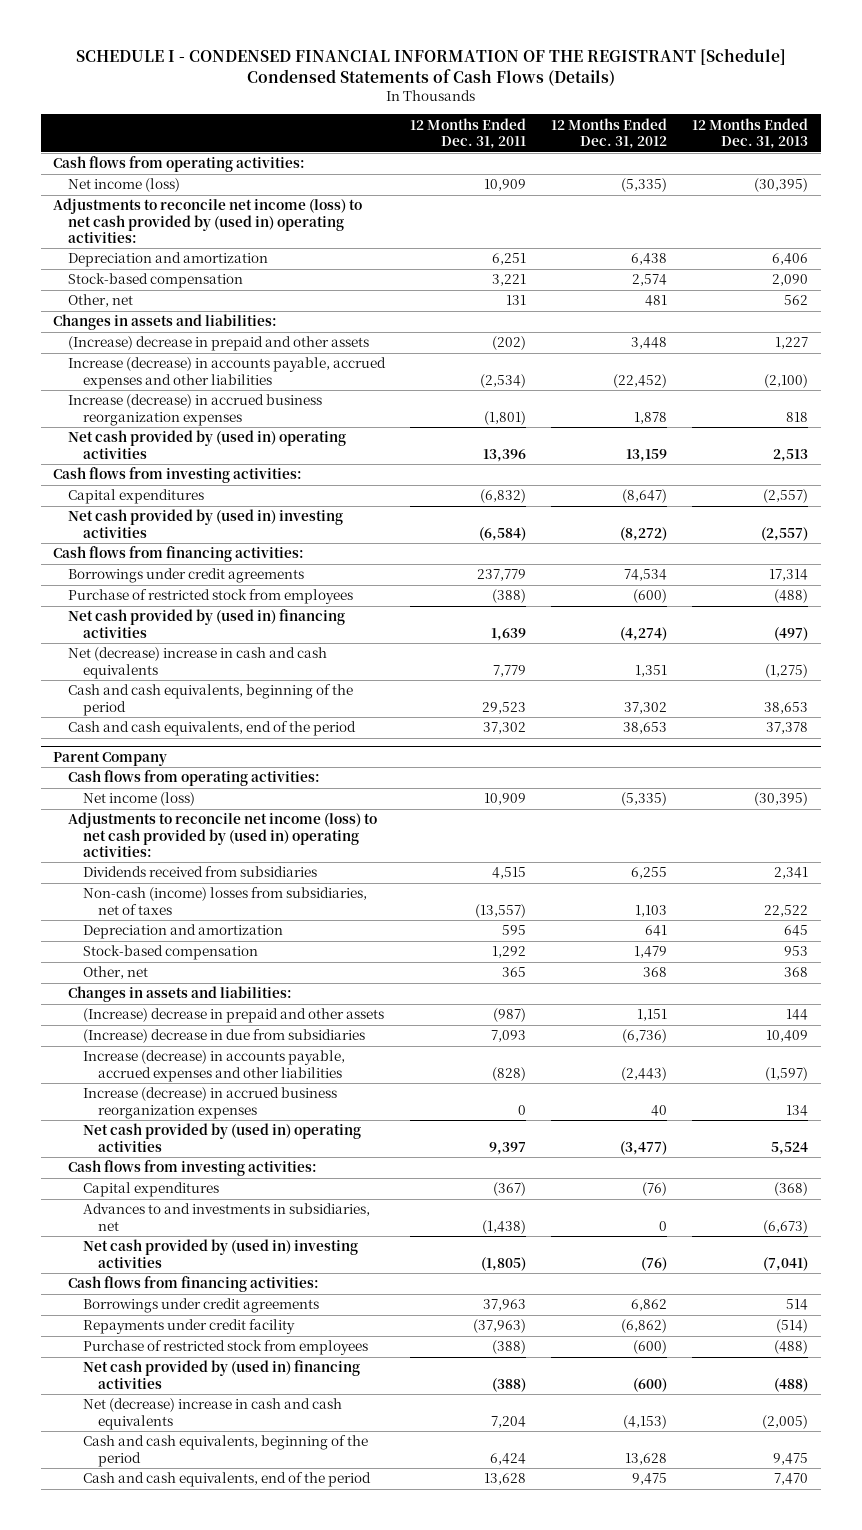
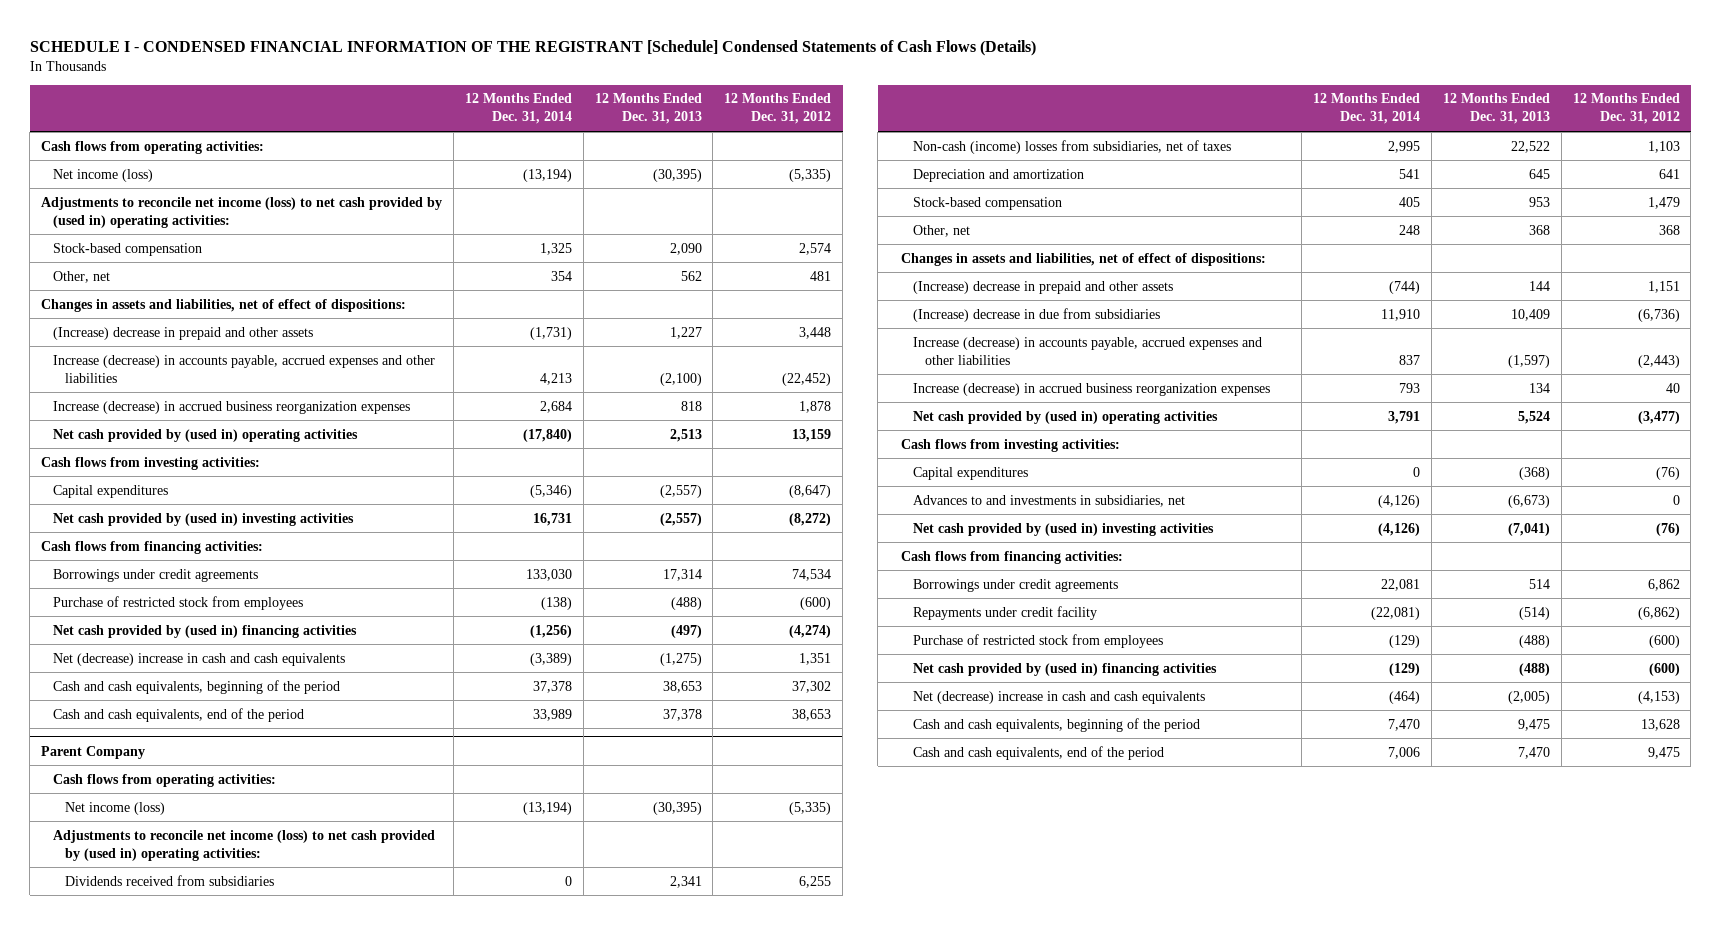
[410,117,527,149] 12 Months Ended Dec. 31, 2011 -> none
none -> [464,93,572,125] 12 Months Ended Dec. 31, 2014
[68,252,269,268] Depreciation and amortization -> none
[53,314,278,331] Changes in assets and liabilities: -> [41,298,407,312] Changes in assets and liabilities, net of effect of dispositions:
[68,986,293,1003] Changes in assets and liabilities: -> [901,252,1267,266] Changes in assets and liabilities, net of effect of dispositions:

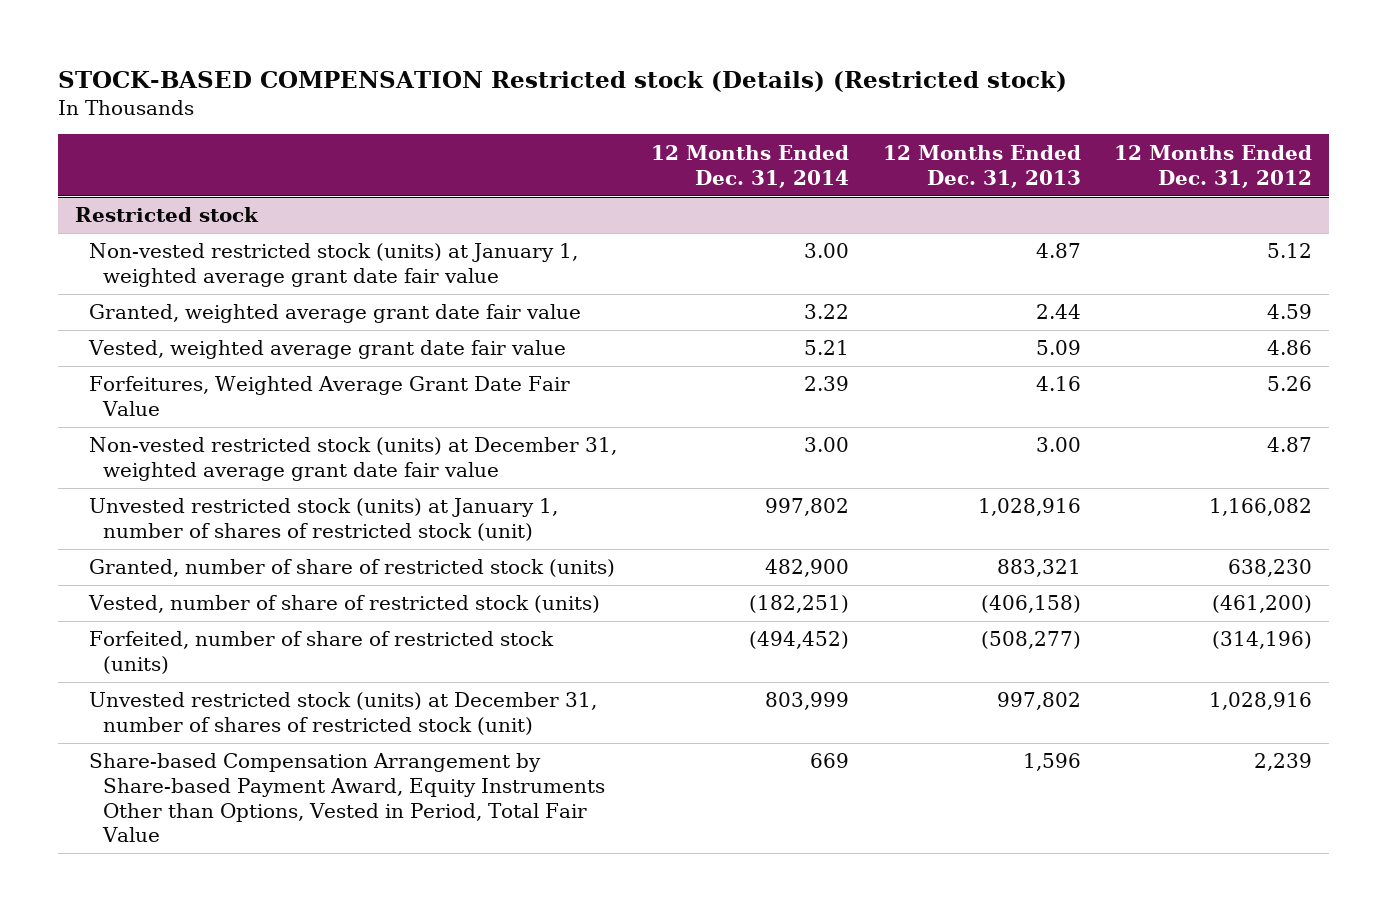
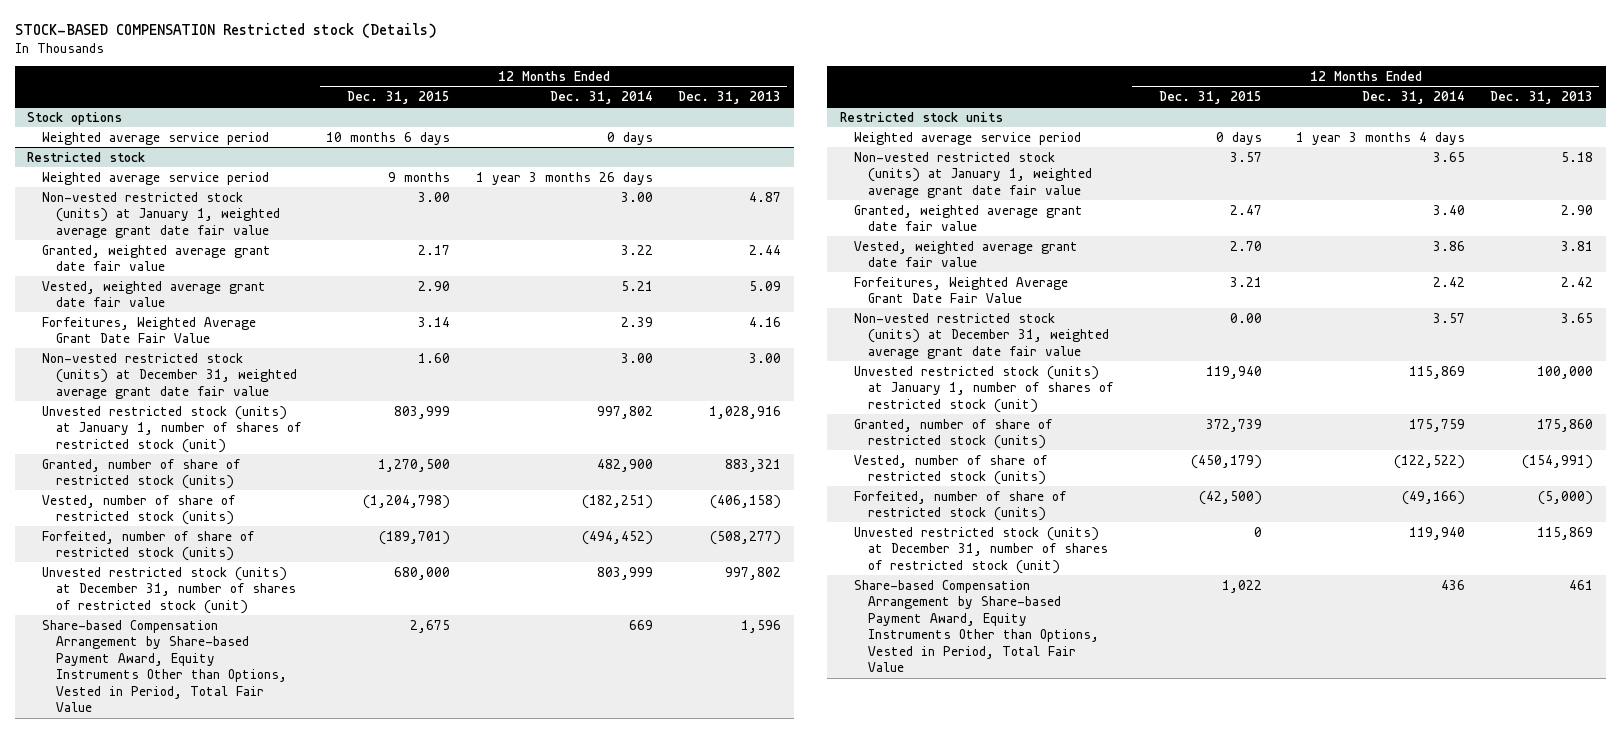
[57,71,1067,93] STOCK-BASED COMPENSATION Restricted stock (Details) (Restricted stock) -> [14,23,437,39] STOCK-BASED COMPENSATION Restricted stock (Details)
[1114,144,1313,188] 12 Months Ended Dec. 31, 2012 -> none
none -> [347,90,451,104] Dec. 31, 2015
none -> [27,111,123,125] Stock options
none -> [41,131,269,145] Weighted average service period
none -> [41,171,269,185] Weighted average service period
none -> [839,111,1003,122] Restricted stock units
none -> [853,131,1081,145] Weighted average service period
none -> [853,151,1092,198] Non-vested restricted stock (units) at January 1, weighted average grant date fair value
none -> [853,204,1083,232] Granted, weighted average grant date fair value
none -> [853,240,1078,268] Vested, weighted average grant date fair value
none -> [853,276,1068,304] Forfeitures, Weighted Average Grant Date Fair Value
none -> [853,312,1109,359] Non-vested restricted stock (units) at December 31, weighted average grant date fair value
none -> [853,365,1113,413] Unvested restricted stock (units) at January 1, number of shares of restricted stock (unit)
none -> [853,418,1052,450] Granted, number of share of restricted stock (units)
none -> [853,454,1047,486] Vested, number of share of restricted stock (units)
none -> [853,490,1066,522] Forfeited, number of share of restricted stock (units)
none -> [853,526,1108,574] Unvested restricted stock (units) at December 31, number of shares of restricted stock (unit)
none -> [853,579,1099,673] Share-based Compensation Arrangement by Share-based Payment Award, Equity Instruments Other than Options, Vested in Period, Total Fair Value

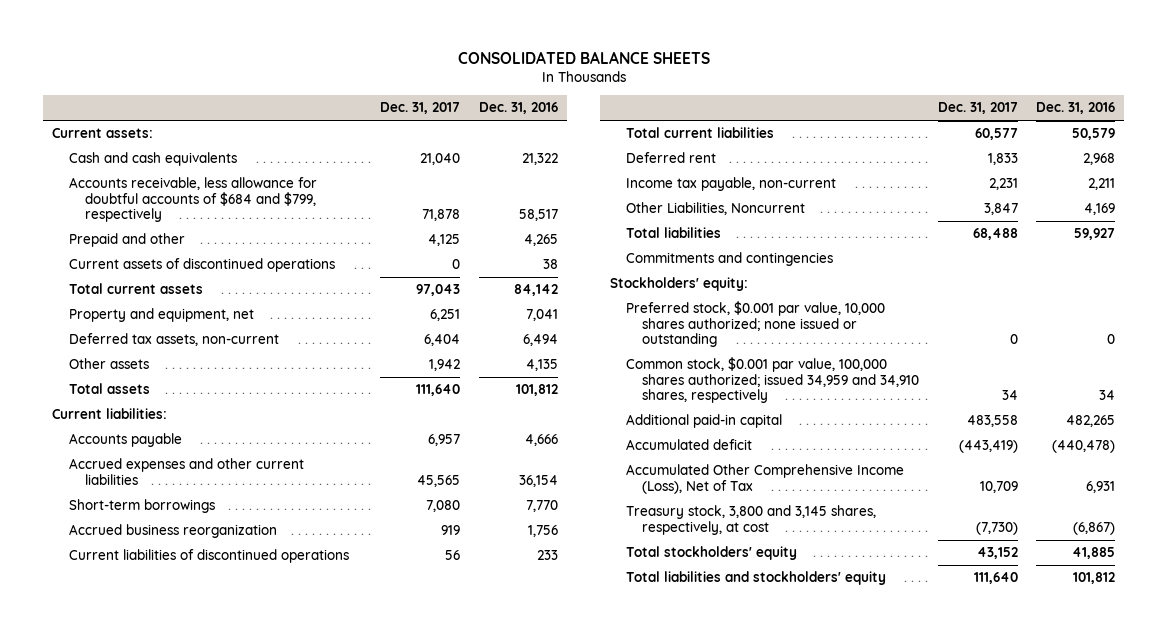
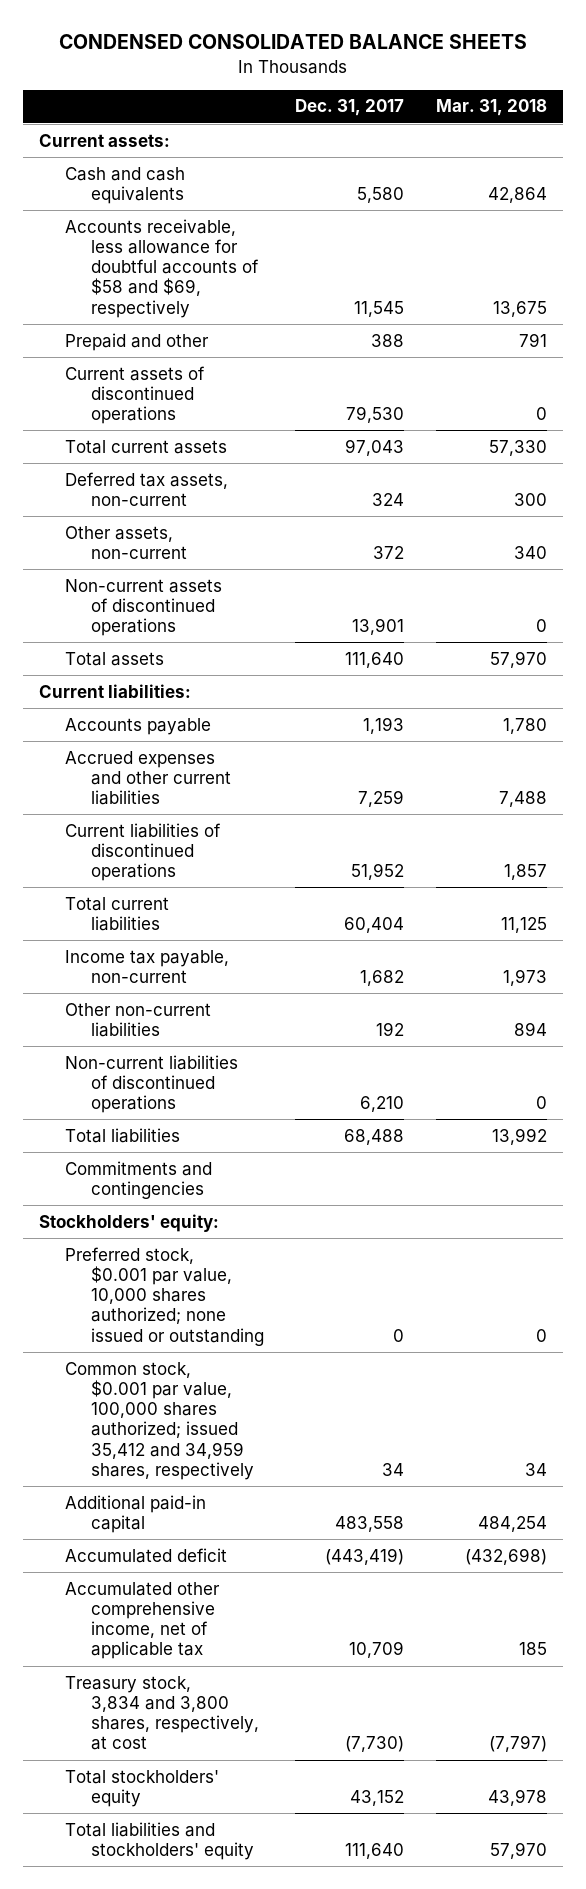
[457,50,710,64] CONSOLIDATED BALANCE SHEETS -> [58,34,527,50] CONDENSED CONSOLIDATED BALANCE SHEETS
[478,102,558,115] Dec. 31, 2016 -> none
none -> [435,99,547,117] Mar. 31, 2018
[420,153,461,166] 21,040 -> [357,186,405,203] 5,580
[68,177,317,223] Accounts receivable, less allowance for doubtful accounts of $684 and $799, respectively -> [64,218,259,318] Accounts receivable, less allowance for doubtful accounts of $58 and $69, respectively
[422,209,461,222] 71,878 -> [354,300,405,317] 11,545
[428,234,461,247] 4,125 -> [371,333,405,347] 388
[452,259,461,270] 0 -> [346,406,405,424] 79,530
[68,308,254,323] Property and equipment, net -> none
[424,334,461,347] 6,404 -> [372,492,405,506] 324
[68,358,149,370] Other assets -> [64,525,187,559] Other assets, non-current
[429,359,461,372] 1,942 -> [373,545,405,559] 372
none -> [64,578,222,637] Non-current assets of discontinued operations
[68,499,215,514] Short-term borrowings -> none
[68,524,277,539] Accrued business reorganization -> none
[625,152,716,164] Deferred rent -> none
[428,434,461,447] 6,957 -> [363,716,405,734] 1,193
[417,474,461,487] 45,565 -> [358,790,405,808] 7,259
[445,550,461,561] 56 -> [351,863,405,881] 51,952
[974,128,1018,141] 60,577 -> [344,916,405,933] 60,404
[988,178,1018,191] 2,231 -> [360,969,405,986] 1,682
[625,202,805,216] Other Liabilities, Noncurrent -> [64,1002,211,1037] Other non-current liabilities
[983,203,1018,216] 3,847 -> [376,1021,405,1036] 192
none -> [64,1054,238,1114] Non-current liabilities of discontinued operations
[625,357,920,404] Common stock, $0.001 par value, 100,000 shares authorized; issued 34,959 and 34,910 shares, respectively -> [64,1361,254,1480] Common stock, $0.001 par value, 100,000 shares authorized; issued 35,412 and 34,959 shares, respectively
[625,464,904,494] Accumulated Other Comprehensive Income (Loss), Net of Tax -> [64,1581,220,1660] Accumulated other comprehensive income, net of applicable tax
[625,505,876,535] Treasury stock, 3,800 and 3,145 shares, respectively, at cost -> [64,1675,259,1751] Treasury stock, 3,834 and 3,800 shares, respectively, at cost

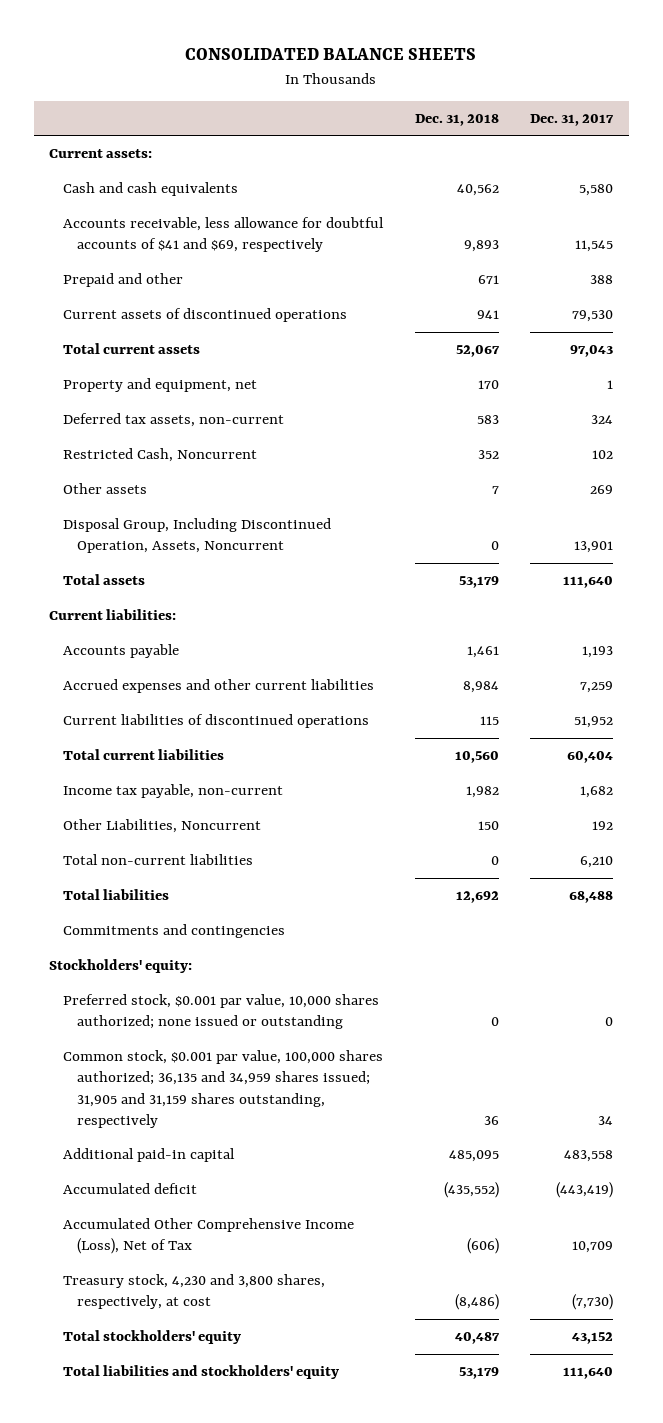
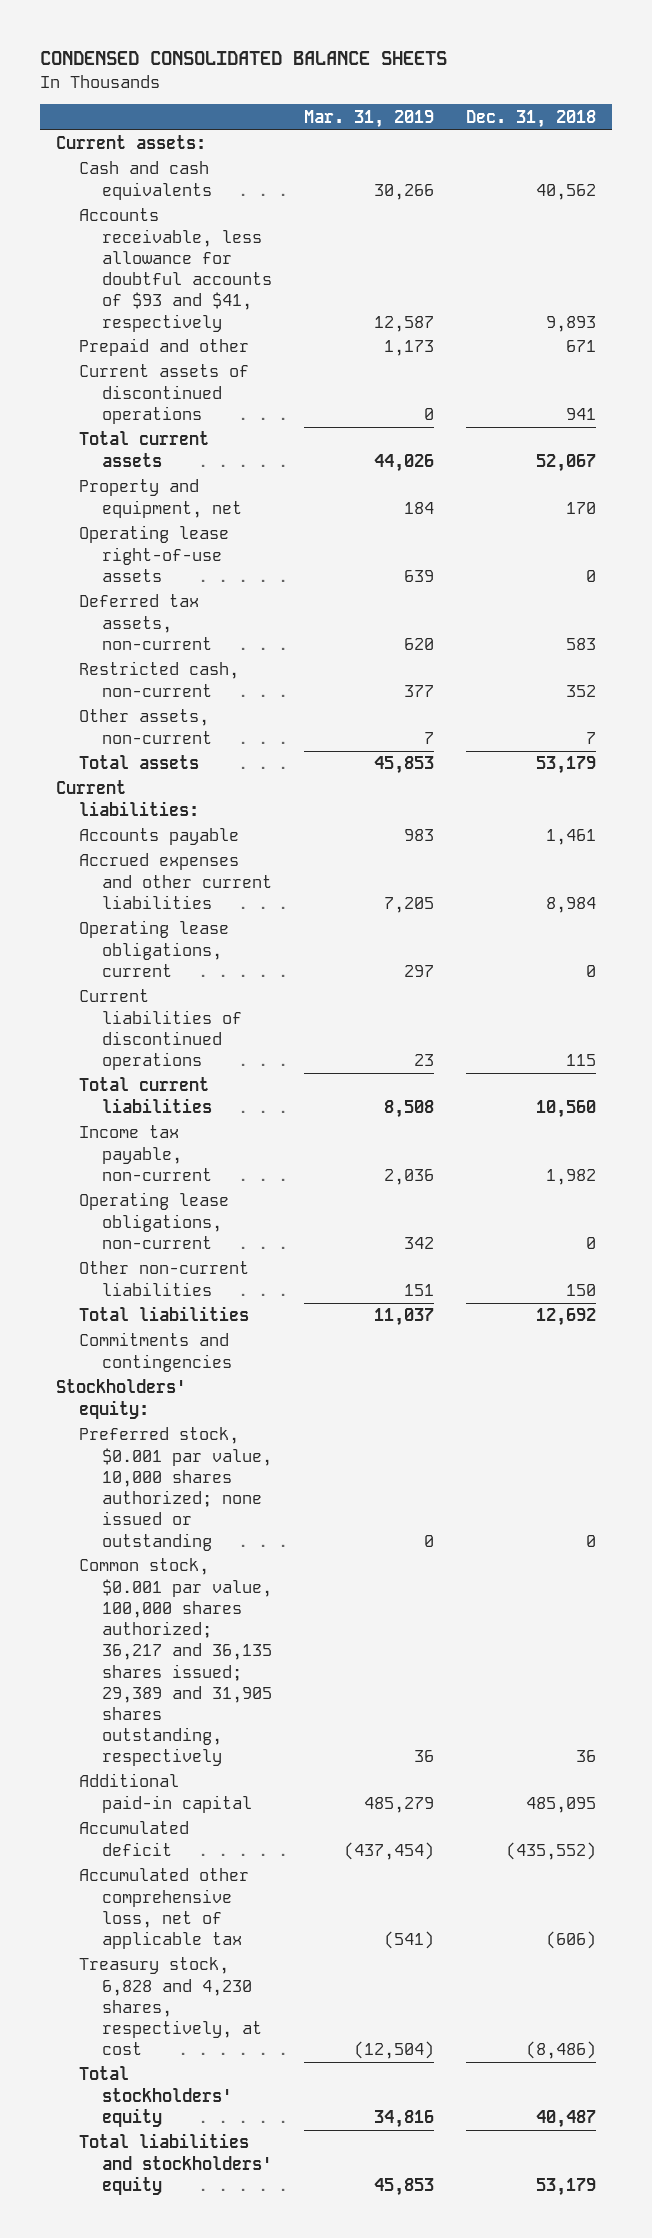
[185,48,477,61] CONSOLIDATED BALANCE SHEETS -> [39,51,447,66] CONDENSED CONSOLIDATED BALANCE SHEETS
[530,114,615,127] Dec. 31, 2017 -> none
none -> [304,109,435,128] Mar. 31, 2019
[63,217,385,253] Accounts receivable, less allowance for doubtful accounts of $41 and $69, respectively -> [78,208,273,332] Accounts receivable, less allowance for doubtful accounts of $93 and $41, respectively
none -> [78,525,229,582] Operating lease right-of-use assets
[63,518,332,554] Disposal Group, Including Discontinued Operation, Assets, Noncurrent -> none
[63,448,258,463] Restricted Cash, Noncurrent -> [78,661,239,697] Restricted cash, non-current
[63,483,148,495] Other assets -> [78,709,213,744] Other assets, non-current
none -> [78,920,229,977] Operating lease obligations, current
[63,854,254,866] Total non-current liabilities -> none
none -> [78,1192,229,1249] Operating lease obligations, non-current
[63,819,262,834] Other Liabilities, Noncurrent -> [78,1261,249,1296] Other non-current liabilities
[63,1050,384,1129] Common stock, $0.001 par value, 100,000 shares authorized; 36,135 and 34,959 shares issued; 31,905 and 31,159 shares outstanding, respectively -> [78,1558,273,1767] Common stock, $0.001 par value, 100,000 shares authorized; 36,217 and 36,135 shares issued; 29,389 and 31,905 shares outstanding, respectively
[63,1218,355,1255] Accumulated Other Comprehensive Income (Loss), Net of Tax -> [78,1868,249,1950] Accumulated other comprehensive loss, net of applicable tax
[63,1274,326,1310] Treasury stock, 4,230 and 3,800 shares, respectively, at cost -> [78,1957,263,2056] Treasury stock, 6,828 and 4,230 shares, respectively, at cost

